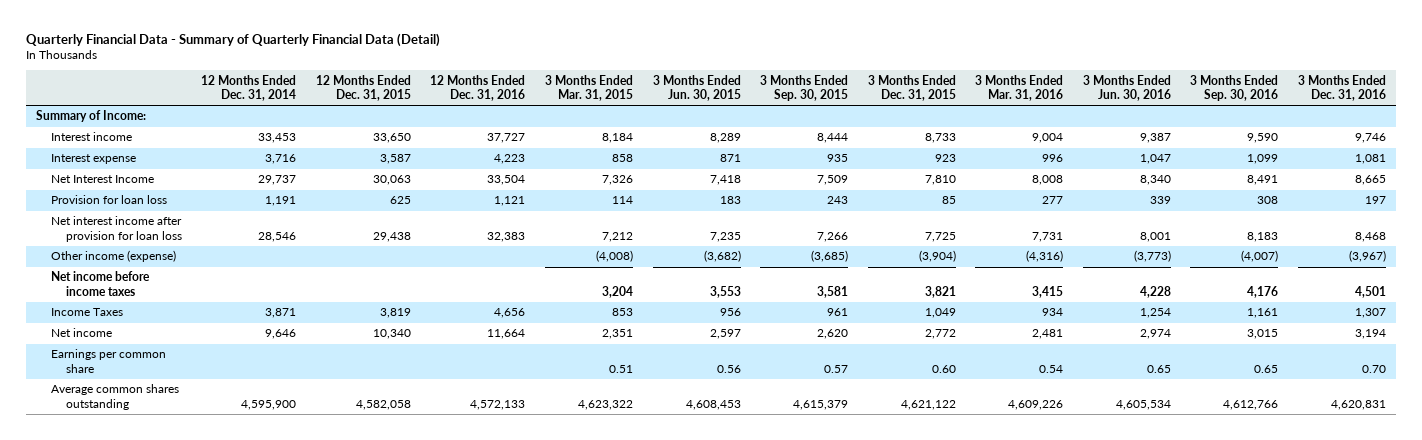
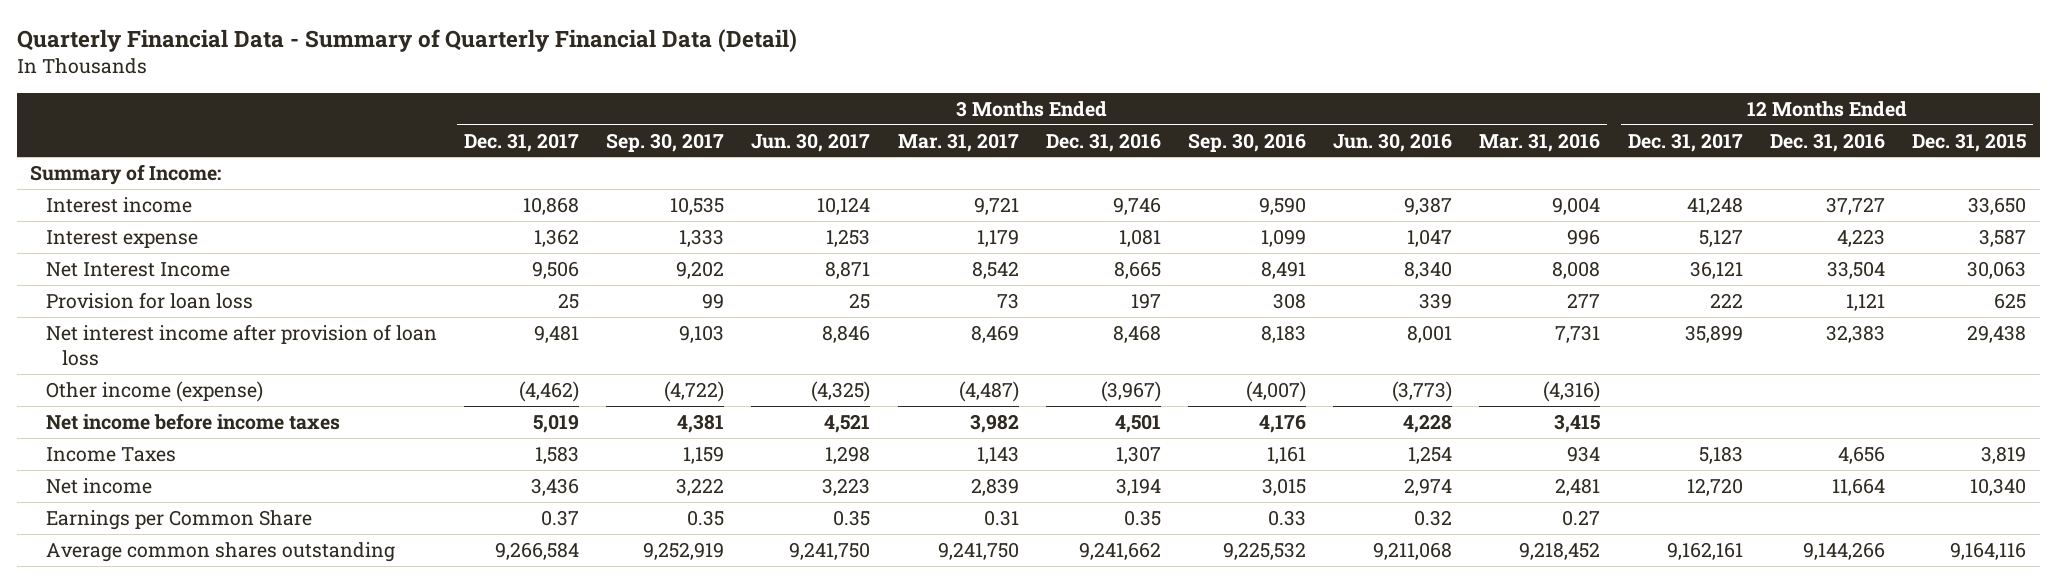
[201,74,297,102] 12 Months Ended Dec. 31, 2014 -> none
[544,74,633,102] 3 Months Ended Mar. 31, 2015 -> none
[652,74,741,102] 3 Months Ended Jun. 30, 2015 -> none
[760,74,849,102] 3 Months Ended Sep. 30, 2015 -> none
[867,74,956,102] 3 Months Ended Dec. 31, 2015 -> none
none -> [464,132,580,152] Dec. 31, 2017
none -> [606,132,725,152] Sep. 30, 2017
none -> [751,132,871,152] Jun. 30, 2017
none -> [897,132,1019,152] Mar. 31, 2017
none -> [1627,132,1743,152] Dec. 31, 2017
[50,216,182,242] Net interest income after provision for loan loss -> [45,323,437,367] Net interest income after provision of loan loss
[50,349,166,373] Earnings per common share -> [45,509,312,530] Earnings per Common Share
[1039,364,1064,373] 0.54 -> [1562,509,1601,526] 0.27
[1146,364,1171,373] 0.65 -> [1414,509,1453,526] 0.32
[1254,364,1279,373] 0.65 -> [1267,509,1306,526] 0.33
[1361,364,1386,373] 0.70 -> [1123,509,1161,526] 0.35
[355,399,411,410] 4,582,058 -> [1949,541,2026,560] 9,164,116
[470,399,526,410] 4,572,133 -> [1802,541,1885,560] 9,144,266
[1008,399,1064,410] 4,609,226 -> [1519,541,1601,560] 9,218,452
[1115,399,1171,410] 4,605,534 -> [1373,541,1453,560] 9,211,068
[1223,399,1279,410] 4,612,766 -> [1222,541,1306,560] 9,225,532
[1330,399,1386,410] 4,620,831 -> [1078,541,1161,560] 9,241,662

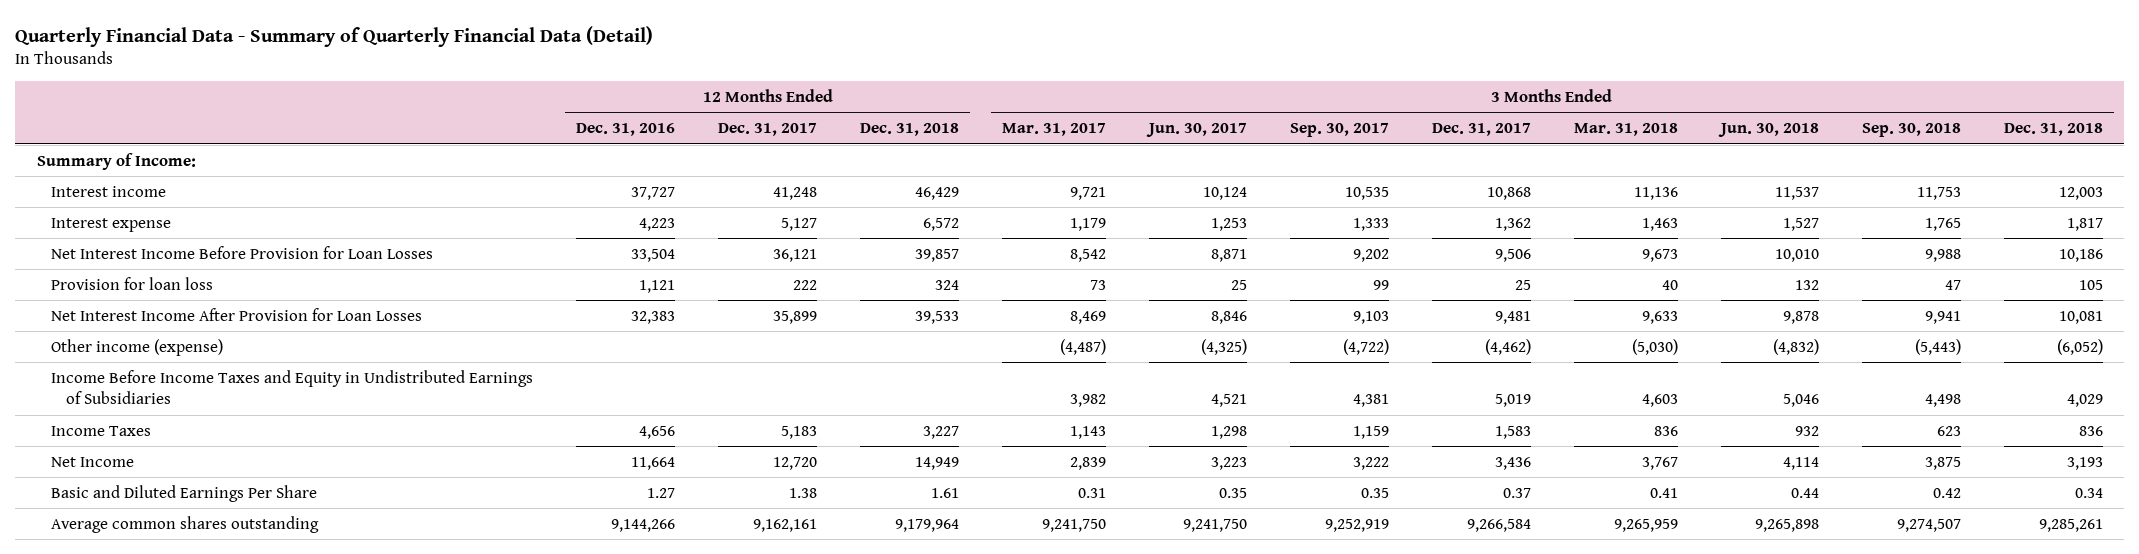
[1045,132,1161,152] Dec. 31, 2016 -> none
[1187,132,1306,152] Sep. 30, 2016 -> none
[1333,132,1453,152] Jun. 30, 2016 -> none
[1479,132,1601,152] Mar. 31, 2016 -> none
[1911,132,2026,152] Dec. 31, 2015 -> none
none -> [860,123,960,137] Dec. 31, 2018
none -> [1573,123,1678,137] Mar. 31, 2018
none -> [1717,123,1819,138] Jun. 30, 2018
none -> [1861,123,1961,138] Sep. 30, 2018
none -> [2003,123,2103,137] Dec. 31, 2018
[45,261,230,277] Net Interest Income -> [51,245,434,259] Net Interest Income Before Provision for Loan Losses
[45,323,437,367] Net interest income after provision of loan loss -> [51,307,423,321] Net Interest Income After Provision for Loan Losses
[45,412,340,430] Net income before income taxes -> [51,369,534,405] Income Before Income Taxes and Equity in Undistributed Earnings of Subsidiaries
[45,509,312,530] Earnings per Common Share -> none
[45,477,152,494] Net income -> [51,456,135,467] Net Income
none -> [51,484,318,502] Basic and Diluted Earnings Per Share

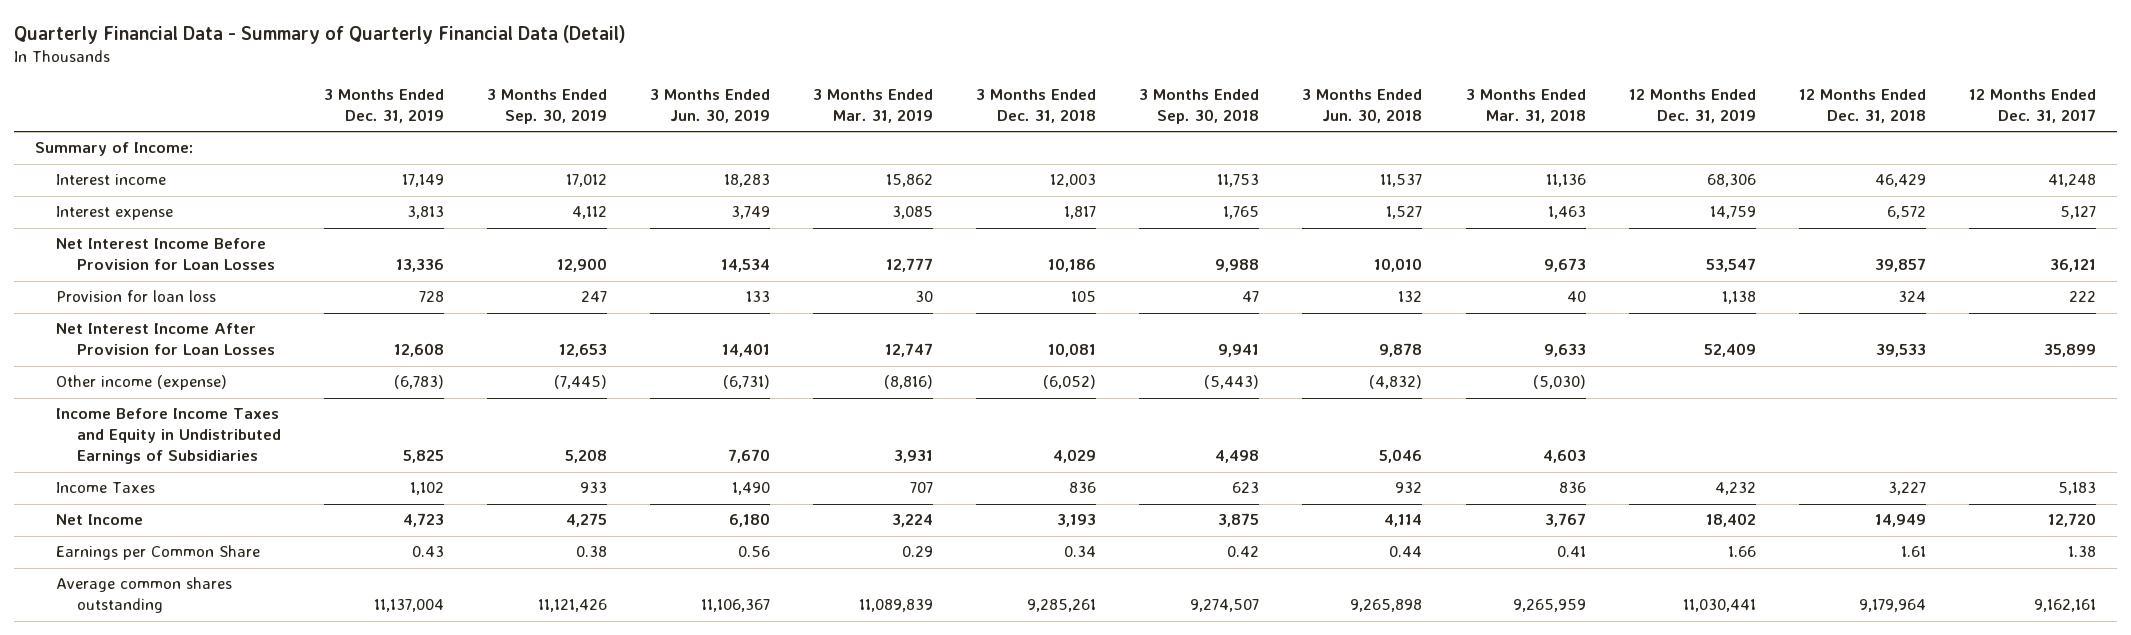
[576,123,676,137] Dec. 31, 2016 -> none
[1002,123,1107,137] Mar. 31, 2017 -> none
[1146,123,1248,138] Jun. 30, 2017 -> none
[1290,123,1390,138] Sep. 30, 2017 -> none
[1431,123,1531,137] Dec. 31, 2017 -> none
none -> [324,89,445,123] 3 Months Ended Dec. 31, 2019
none -> [487,89,608,124] 3 Months Ended Sep. 30, 2019
none -> [650,89,771,123] 3 Months Ended Jun. 30, 2019
none -> [813,89,934,123] 3 Months Ended Mar. 31, 2019
none -> [1628,89,1756,123] 12 Months Ended Dec. 31, 2019
[51,484,318,502] Basic and Diluted Earnings Per Share -> [56,545,261,561] Earnings per Common Share

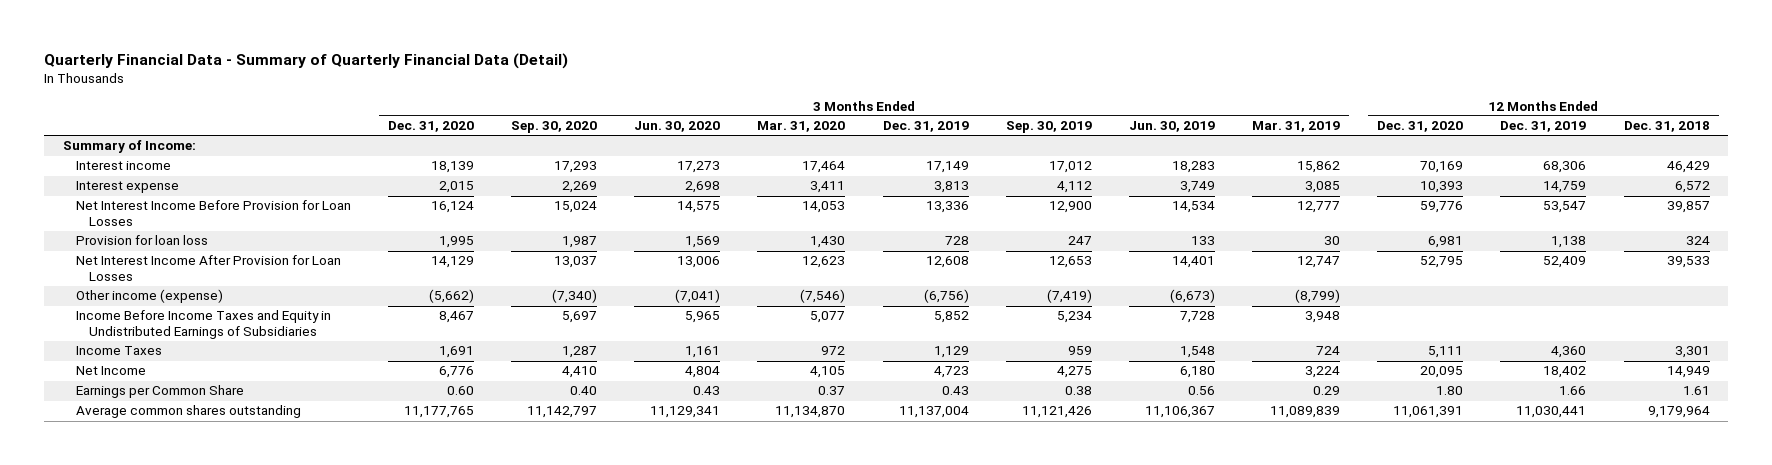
[976,89,1097,123] 3 Months Ended Dec. 31, 2018 -> none
[1139,89,1260,124] 3 Months Ended Sep. 30, 2018 -> none
[1302,89,1423,123] 3 Months Ended Jun. 30, 2018 -> none
[1465,89,1586,123] 3 Months Ended Mar. 31, 2018 -> none
[1968,89,2096,123] 12 Months Ended Dec. 31, 2017 -> none
none -> [387,121,474,133] Dec. 31, 2020
none -> [511,121,598,134] Sep. 30, 2020
none -> [634,121,721,133] Jun. 30, 2020
none -> [757,121,846,133] Mar. 31, 2020
none -> [1377,121,1464,133] Dec. 31, 2020
[394,375,445,390] (6,783) -> [923,289,969,304] (6,756)
[554,375,608,390] (7,445) -> [1046,289,1092,304] (7,419)
[723,375,771,390] (6,731) -> [1169,289,1215,304] (6,673)
[884,375,934,390] (8,816) -> [1295,289,1341,304] (8,799)
[403,450,445,464] 5,825 -> [933,311,969,324] 5,852
[565,449,608,464] 5,208 -> [1056,311,1092,324] 5,234
[728,449,771,464] 7,670 -> [1179,311,1215,324] 7,728
[894,450,934,464] 3,931 -> [1305,311,1341,324] 3,948
[410,482,445,496] 1,102 -> [933,346,969,359] 1,129
[580,482,608,494] 933 -> [1067,346,1092,356] 959
[732,482,771,496] 1,490 -> [1179,346,1215,359] 1,548
[910,482,934,494] 707 -> [1316,346,1341,356] 724
[1714,482,1756,496] 4,232 -> [1551,346,1587,359] 4,360
[1887,482,1926,496] 3,227 -> [1674,346,1710,359] 3,301

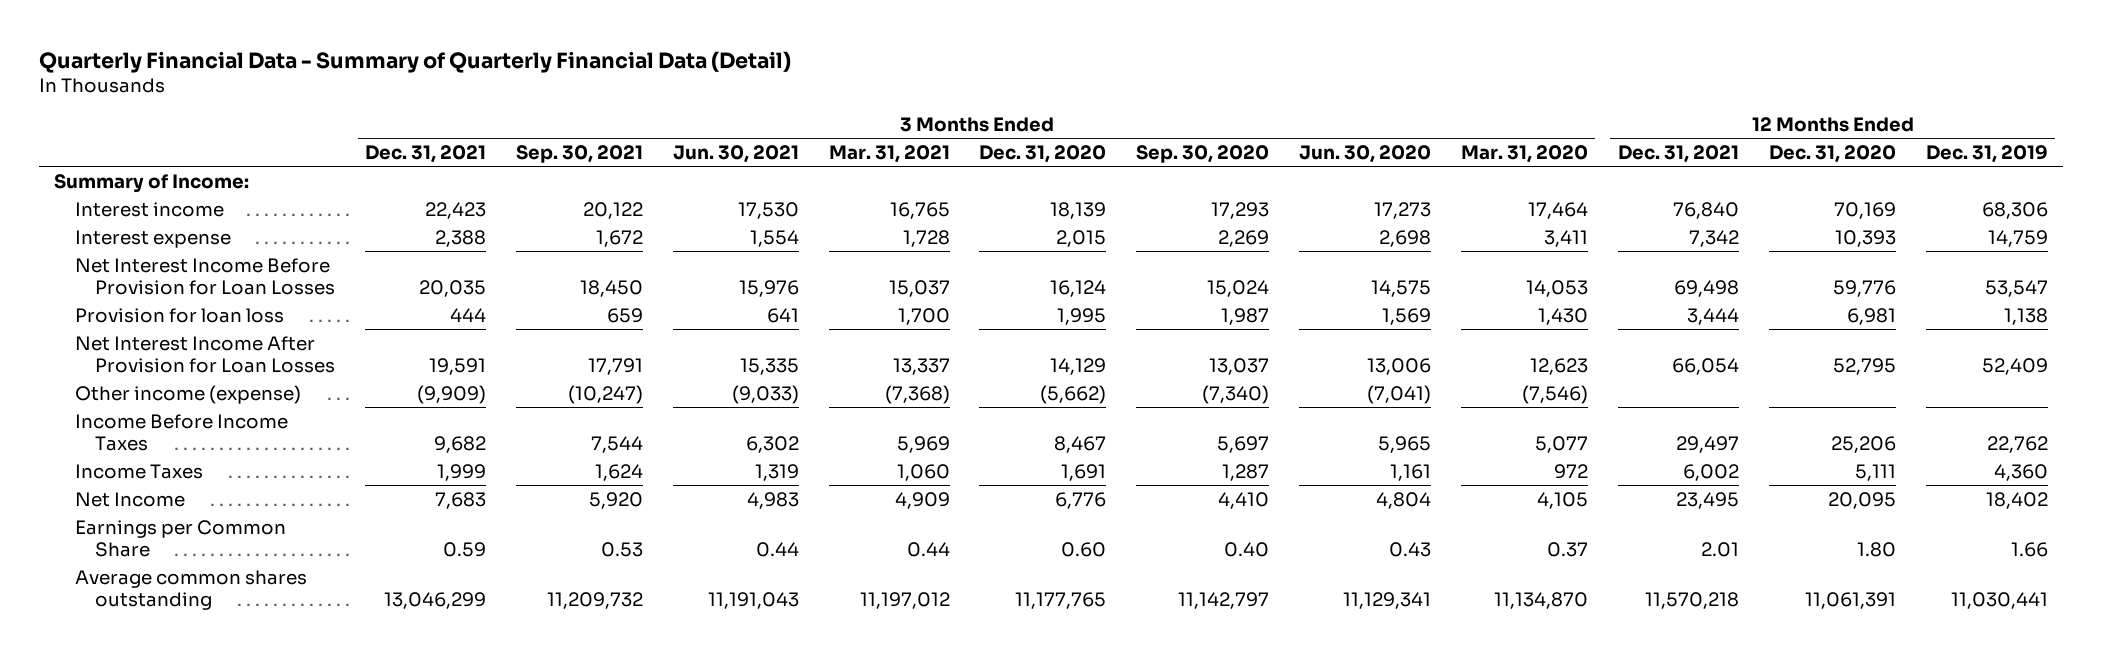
[882,121,969,133] Dec. 31, 2019 -> none
[1005,121,1092,134] Sep. 30, 2019 -> none
[1128,121,1215,133] Jun. 30, 2019 -> none
[1252,121,1341,133] Mar. 31, 2019 -> none
[1623,121,1710,133] Dec. 31, 2018 -> none
none -> [364,144,486,163] Dec. 31, 2021
none -> [515,144,643,163] Sep. 30, 2021
none -> [672,144,799,163] Jun. 30, 2021
none -> [828,144,950,163] Mar. 31, 2021
none -> [1617,144,1739,163] Dec. 31, 2021
[75,310,331,340] Income Before Income Taxes and Equity in Undistributed Earnings of Subsidiaries -> none
none -> [74,413,288,452] Income Before Income Taxes

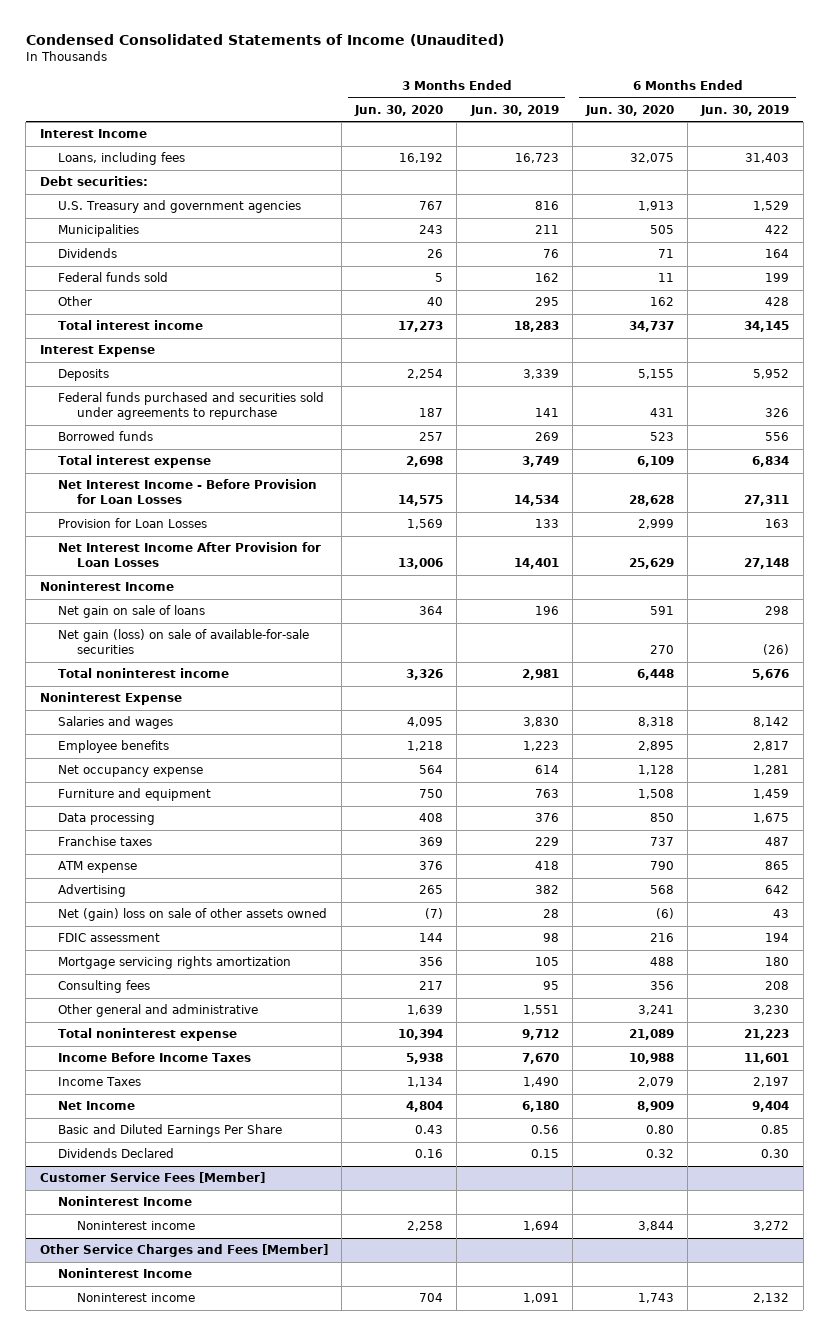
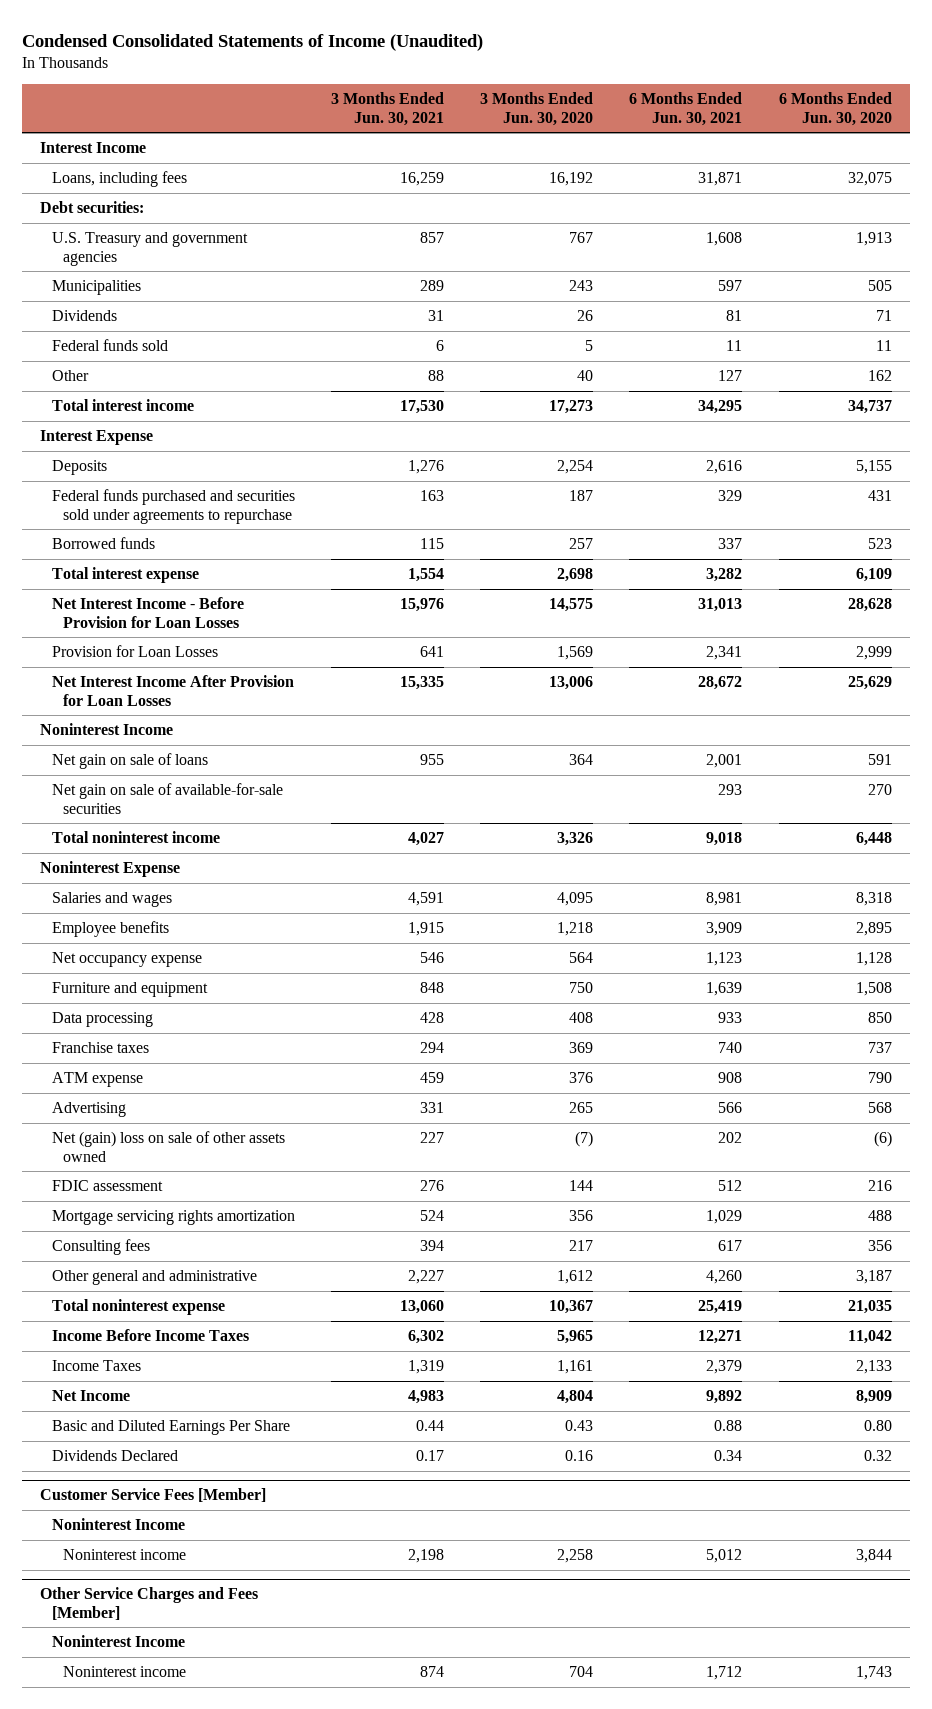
[469,104,559,116] Jun. 30, 2019 -> none
[700,104,790,116] Jun. 30, 2019 -> none
none -> [330,92,444,126] 3 Months Ended Jun. 30, 2021
none -> [629,92,743,126] 6 Months Ended Jun. 30, 2021
[58,629,310,655] Net gain (loss) on sale of available-for-sale securities -> [51,782,283,814] Net gain on sale of available-for-sale securities
[407,1005,444,1016] 1,639 -> [557,1269,594,1284] 1,612
[637,1005,674,1016] 3,241 -> [855,1269,892,1284] 3,187
[398,1029,444,1041] 10,394 -> [549,1299,594,1314] 10,367
[628,1029,674,1041] 21,089 -> [847,1299,892,1314] 21,035
[406,1053,444,1065] 5,938 -> [557,1329,594,1344] 5,965
[628,1053,674,1065] 10,988 -> [847,1329,892,1344] 11,042
[407,1077,444,1088] 1,134 -> [557,1359,594,1374] 1,161
[637,1077,674,1088] 2,079 -> [855,1359,892,1374] 2,133

